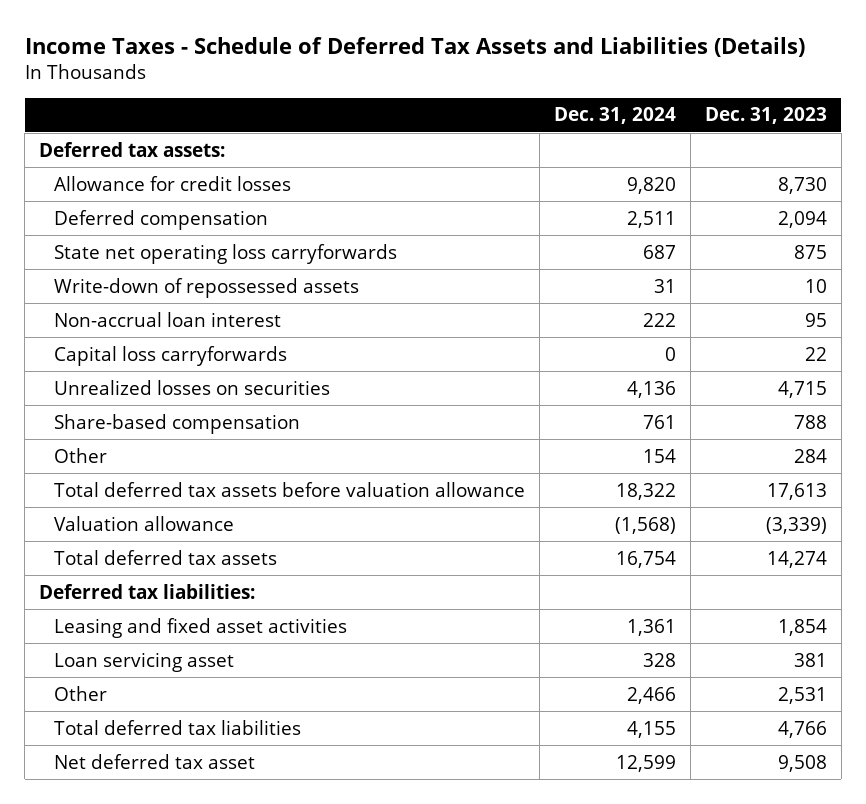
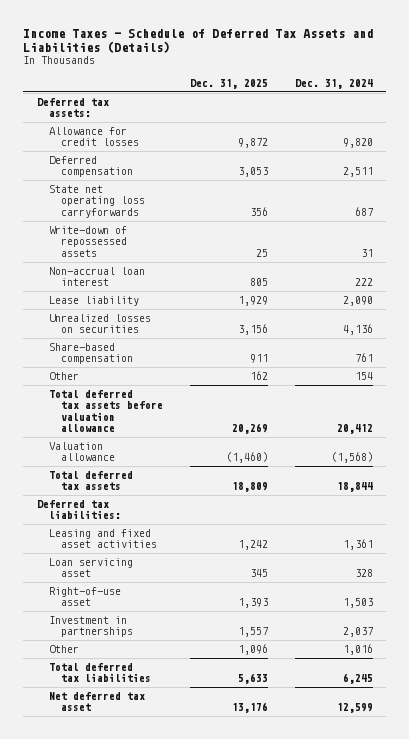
[705,107,828,125] Dec. 31, 2023 -> none
none -> [190,78,269,89] Dec. 31, 2025
[54,345,288,366] Capital loss carryforwards -> none
none -> [48,296,139,307] Lease liability
[616,482,677,500] 18,322 -> [336,423,373,434] 20,412
[616,550,677,568] 16,754 -> [336,482,373,493] 18,844
none -> [48,587,121,607] Right-of-use asset
none -> [48,616,134,638] Investment in partnerships
[627,686,677,704] 2,466 -> [342,644,373,656] 1,016
[627,720,677,738] 4,155 -> [342,673,373,685] 6,245

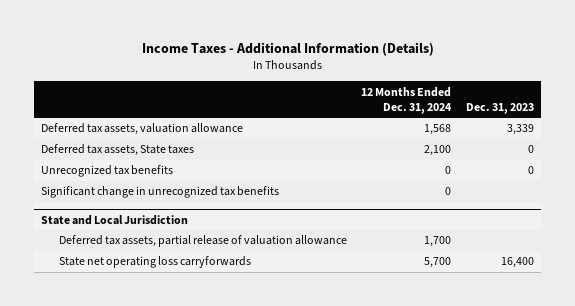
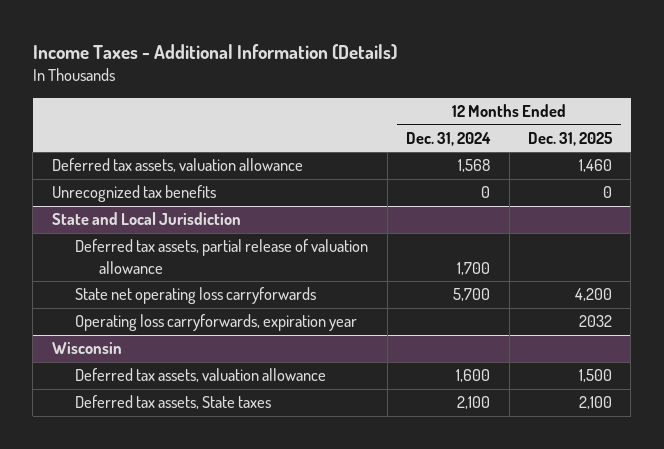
[465,102,534,114] Dec. 31, 2023 -> none
none -> [527,132,613,147] Dec. 31, 2025
[41,144,195,157] Deferred tax assets, State taxes -> none
[41,186,280,199] Significant change in unrecognized tax benefits -> none
none -> [75,314,358,332] Operating loss carryforwards, expiration year
none -> [51,342,122,355] Wisconsin
none -> [75,368,327,383] Deferred tax assets, valuation allowance
none -> [75,395,272,410] Deferred tax assets, State taxes

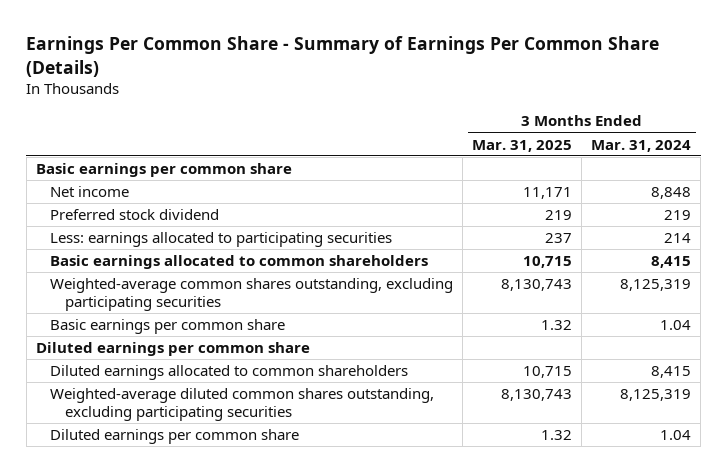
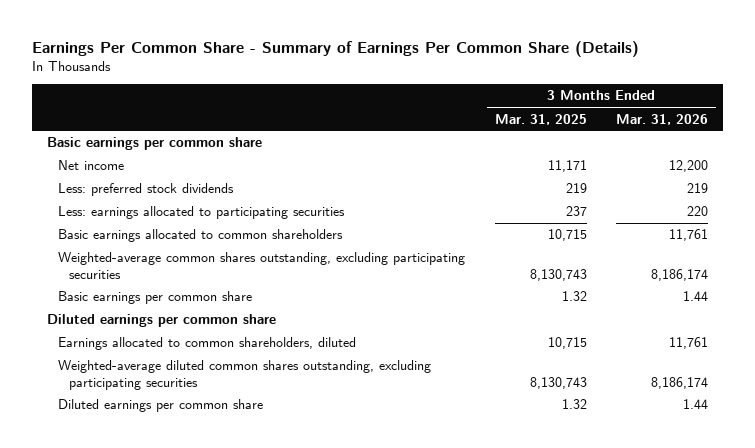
[591,139,692,152] Mar. 31, 2024 -> none
none -> [616,113,709,125] Mar. 31, 2026
[50,209,220,221] Preferred stock dividend -> [57,183,234,197] Less: preferred stock dividends
[50,365,409,381] Diluted earnings allocated to common shareholders -> [57,337,356,351] Earnings allocated to common shareholders, diluted

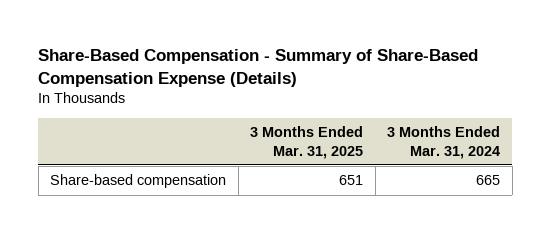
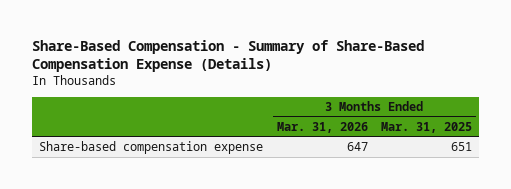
[387,126,501,159] 3 Months Ended Mar. 31, 2024 -> none
none -> [276,121,368,133] Mar. 31, 2026
[50,174,227,189] Share-based compensation -> [38,141,263,155] Share-based compensation expense

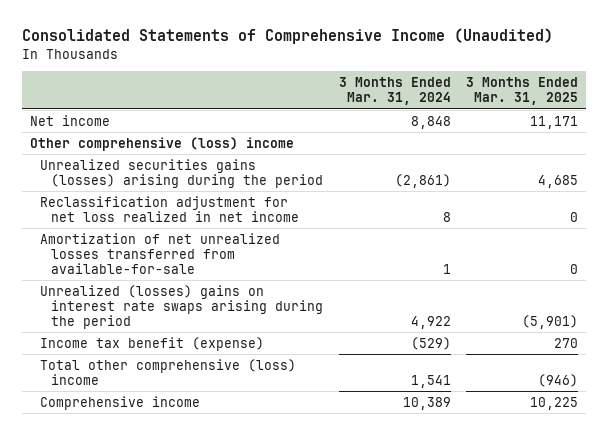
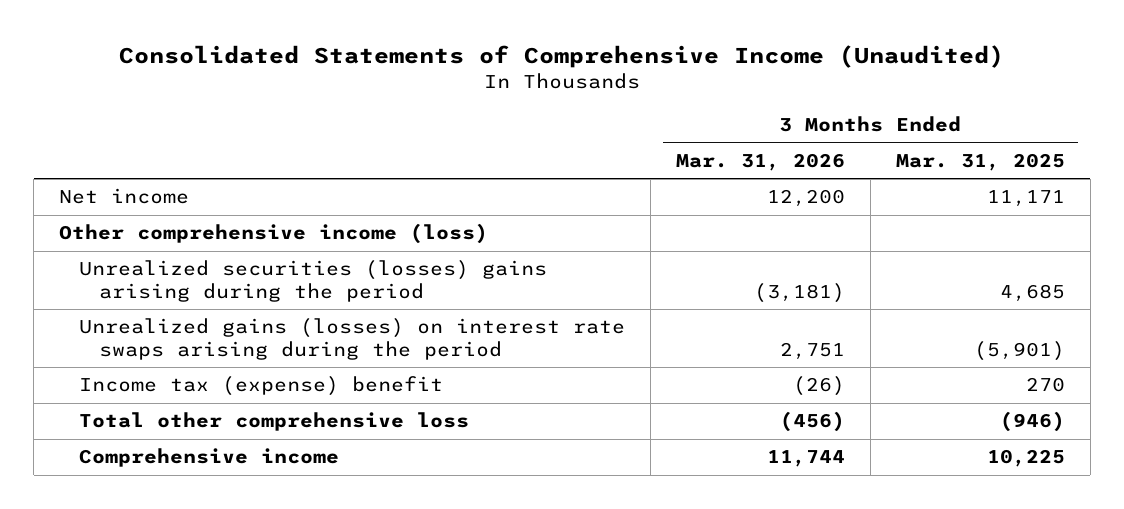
[338,77,451,106] 3 Months Ended Mar. 31, 2024 -> none
none -> [675,152,845,171] Mar. 31, 2026
[40,195,300,222] Reclassification adjustment for net loss realized in net income -> none
[40,232,281,274] Amortization of net unrealized losses transferred from available-for-sale -> none
[29,136,294,151] Other comprehensive (loss) income -> [59,223,489,245] Other comprehensive income (loss)
[40,158,324,188] Unrealized securities gains (losses) arising during the period -> [78,260,547,302] Unrealized securities (losses) gains arising during the period
[40,284,324,329] Unrealized (losses) gains on interest rate swaps arising during the period -> [78,318,625,360] Unrealized gains (losses) on interest rate swaps arising during the period
[40,336,265,351] Income tax benefit (expense) -> [78,376,443,397] Income tax (expense) benefit
[40,358,297,385] Total other comprehensive (loss) income -> [78,412,469,432] Total other comprehensive loss

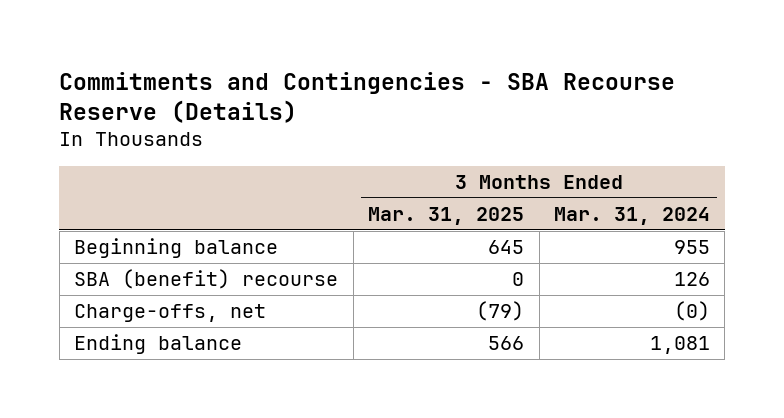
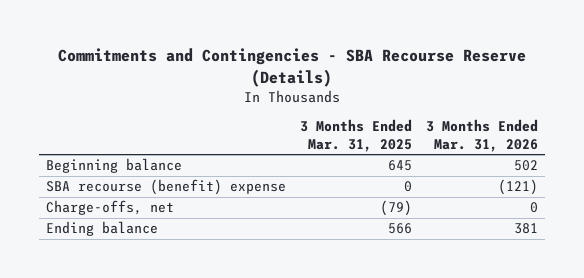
[553,206,710,225] Mar. 31, 2024 -> none
none -> [426,119,539,152] 3 Months Ended Mar. 31, 2026
[74,269,339,290] SBA (benefit) recourse -> [45,179,286,196] SBA recourse (benefit) expense

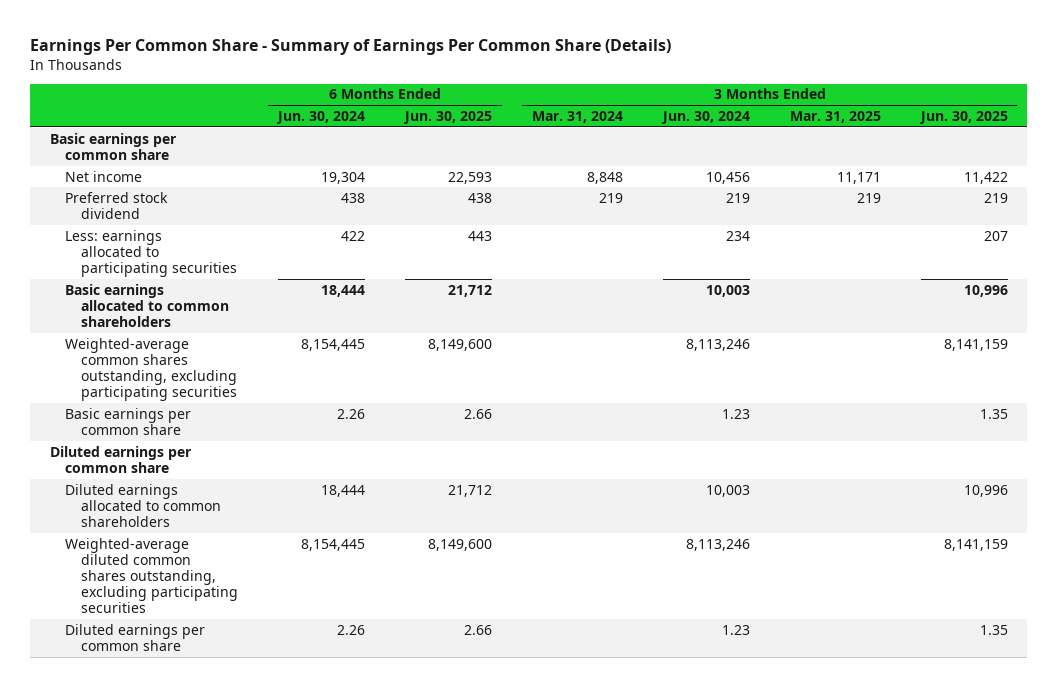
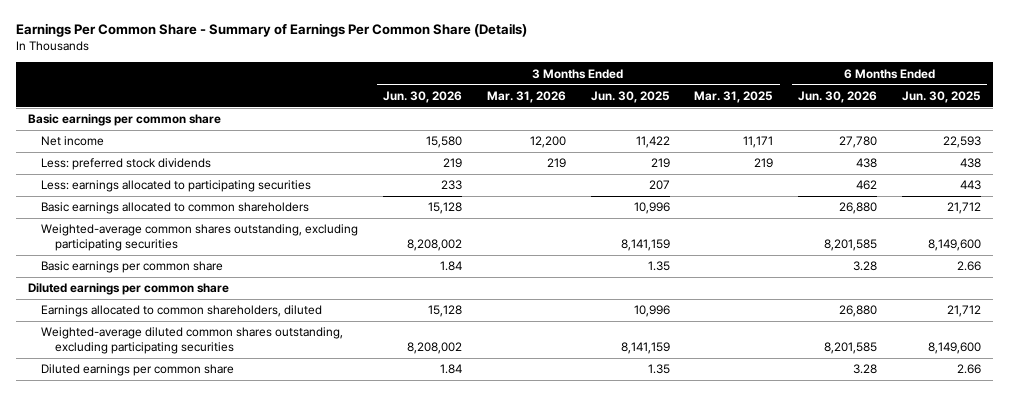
[275,110,365,124] Jun. 30, 2024 -> none
[531,110,623,123] Mar. 31, 2024 -> none
[660,110,750,124] Jun. 30, 2024 -> none
none -> [383,90,463,103] Jun. 30, 2026
none -> [486,90,566,103] Mar. 31, 2026
none -> [798,90,878,103] Jun. 30, 2026
[65,191,169,219] Preferred stock dividend -> [41,158,212,171] Less: preferred stock dividends
[65,483,221,527] Diluted earnings allocated to common shareholders -> [41,305,323,318] Earnings allocated to common shareholders, diluted

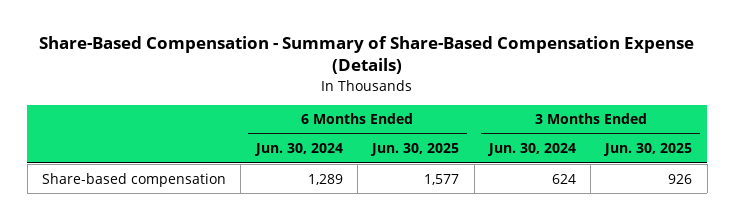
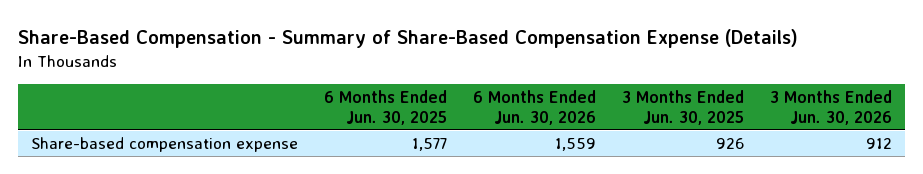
[253,143,343,157] Jun. 30, 2024 -> none
[486,143,576,157] Jun. 30, 2024 -> none
none -> [472,89,596,126] 6 Months Ended Jun. 30, 2026
none -> [769,89,892,126] 3 Months Ended Jun. 30, 2026
[42,172,227,187] Share-based compensation -> [31,137,299,153] Share-based compensation expense

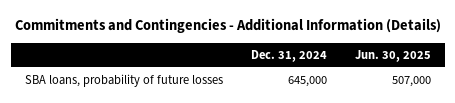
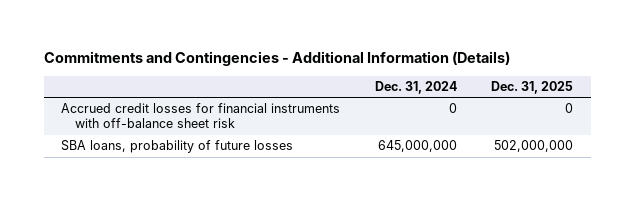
[354,49,431,62] Jun. 30, 2025 -> none
none -> [491,81,574,95] Dec. 31, 2025
none -> [60,103,340,129] Accrued credit losses for financial instruments with off-balance sheet risk
[287,76,327,88] 645,000 -> [377,140,457,153] 645,000,000

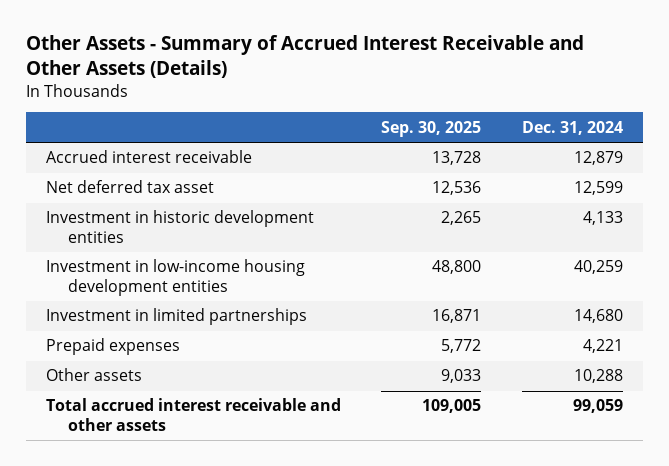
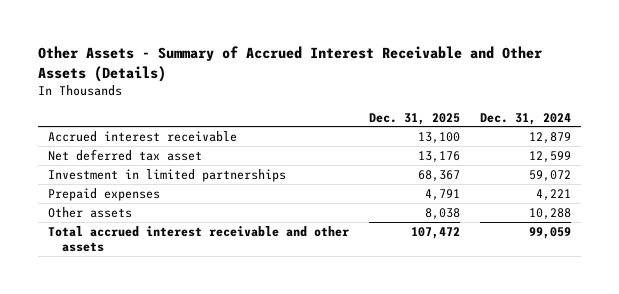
[381,120,482,137] Sep. 30, 2025 -> none
none -> [369,112,461,125] Dec. 31, 2025
[45,210,314,243] Investment in historic development entities -> none
[45,259,305,296] Investment in low-income housing development entities -> none
[574,309,624,324] 14,680 -> [529,169,572,182] 59,072

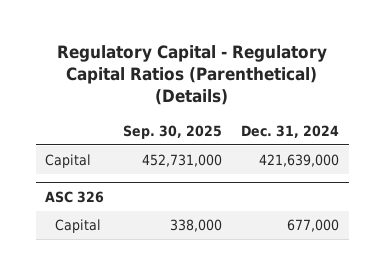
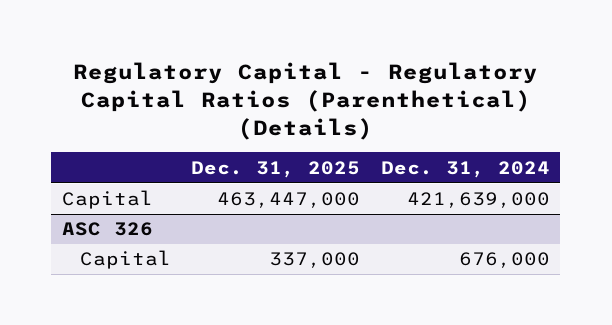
[123,124,223,139] Sep. 30, 2025 -> none
none -> [191,160,361,178] Dec. 31, 2025
[287,219,340,233] 677,000 -> [459,252,551,269] 676,000

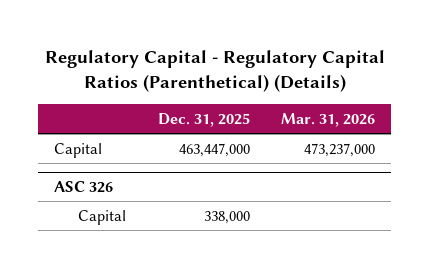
[381,160,551,178] Dec. 31, 2024 -> none
none -> [281,113,376,128] Mar. 31, 2026
[269,252,361,269] 337,000 -> [203,210,250,224] 338,000

